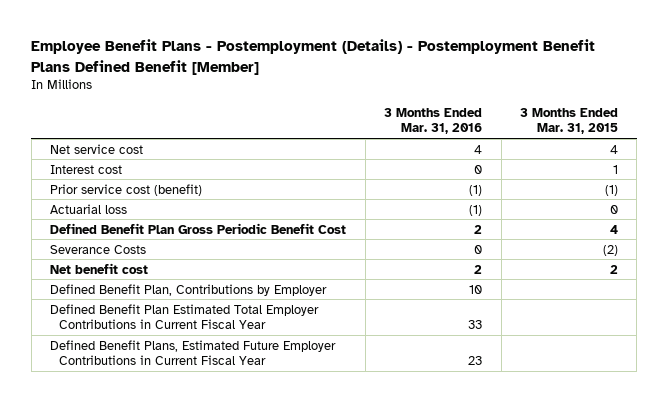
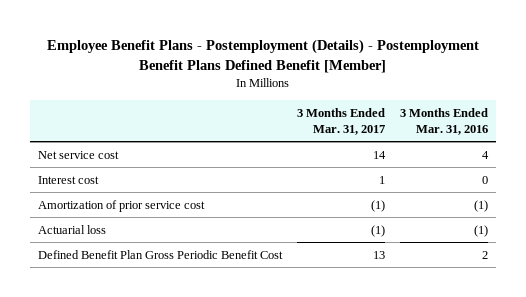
[520,107,619,135] 3 Months Ended Mar. 31, 2015 -> none
none -> [297,107,386,135] 3 Months Ended Mar. 31, 2017
[50,183,203,196] Prior service cost (benefit) -> [37,199,205,212] Amortization of prior service cost
[50,244,147,254] Severance Costs -> none
[50,262,149,274] Net benefit cost -> none
[50,283,328,296] Defined Benefit Plan, Contributions by Employer -> none
[50,303,320,330] Defined Benefit Plan Estimated Total Employer Contributions in Current Fiscal Year -> none
[50,339,337,366] Defined Benefit Plans, Estimated Future Employer Contributions in Current Fiscal Year -> none

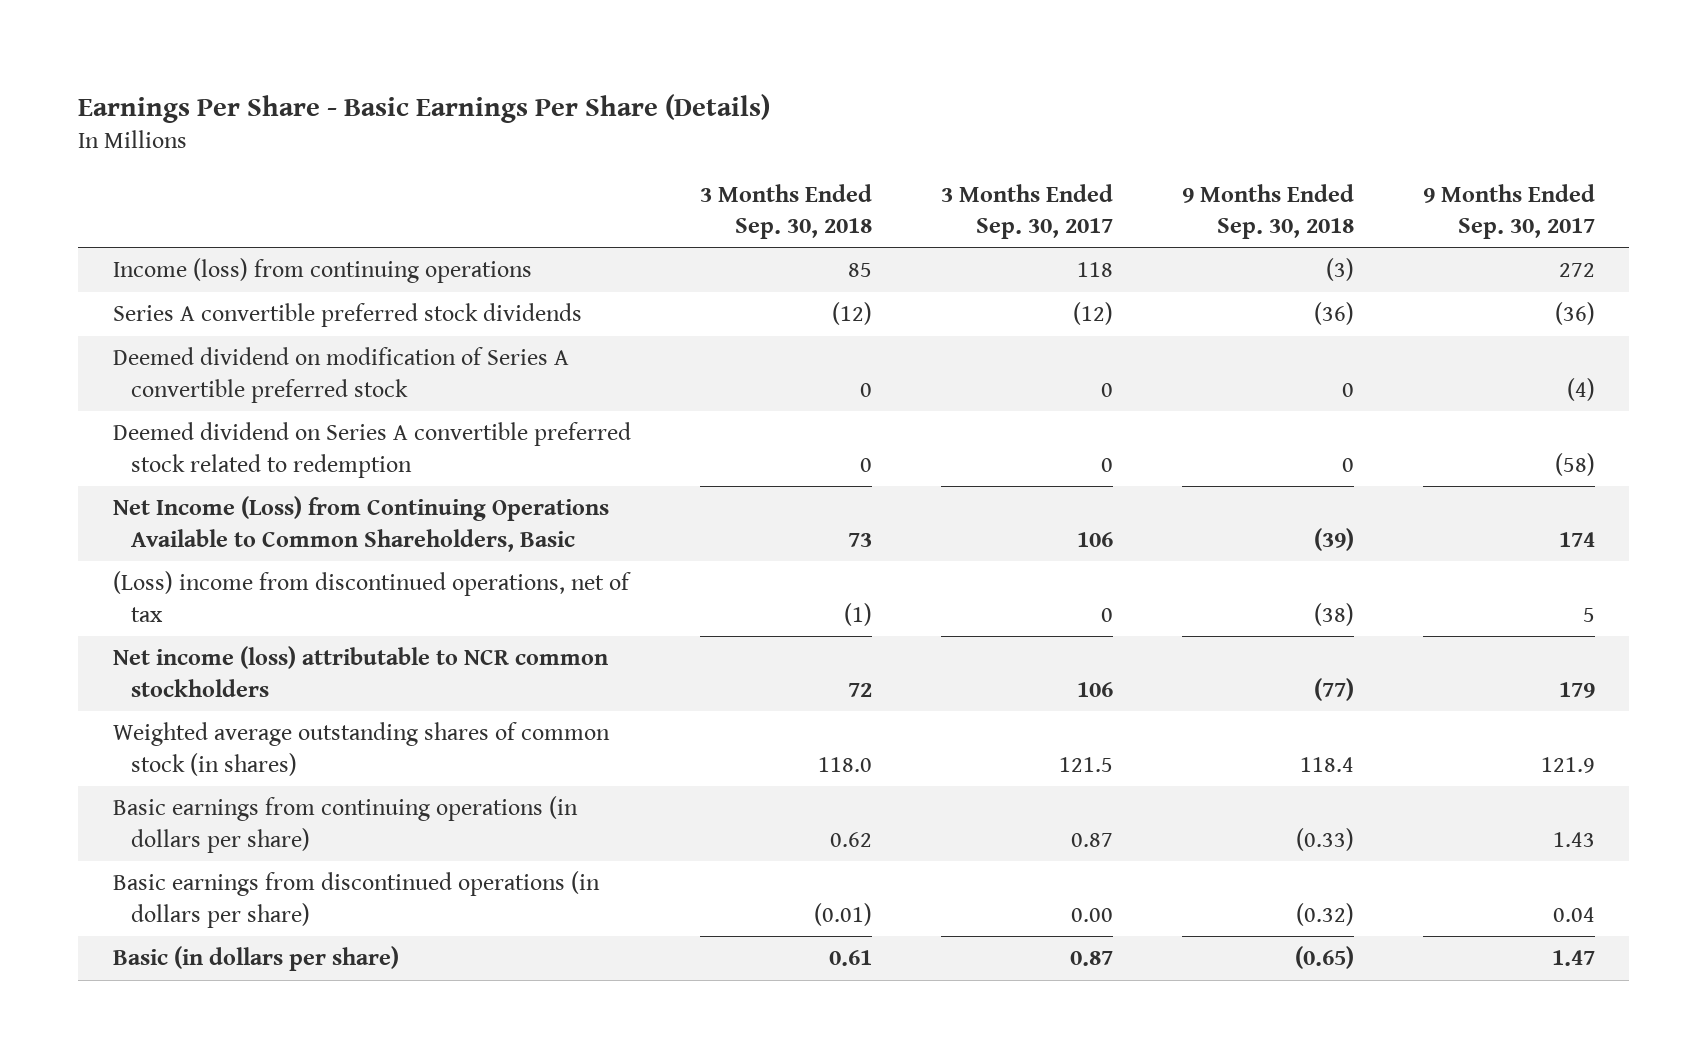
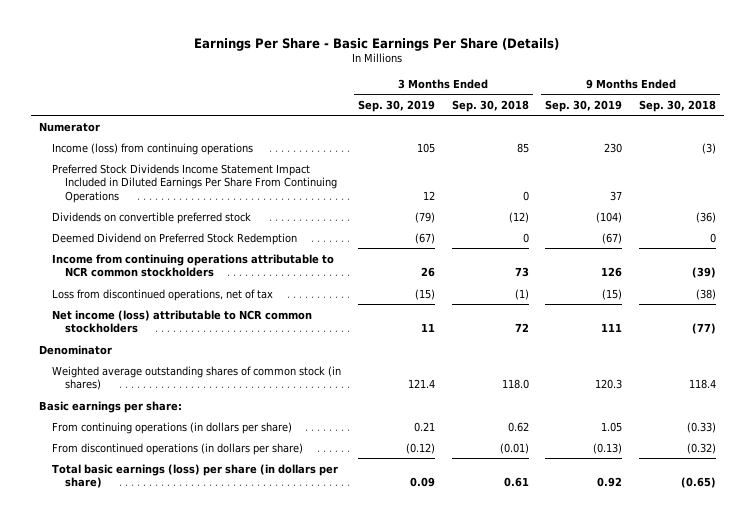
[940,183,1113,240] 3 Months Ended Sep. 30, 2017 -> none
[1422,183,1595,240] 9 Months Ended Sep. 30, 2017 -> none
none -> [357,99,435,112] Sep. 30, 2019
none -> [545,99,623,112] Sep. 30, 2019
none -> [38,121,100,132] Numerator
[112,347,569,403] Deemed dividend on modification of Series A convertible preferred stock -> none
none -> [52,163,338,203] Preferred Stock Dividends Income Statement Impact Included in Diluted Earnings Per Share From Continuing Operations
[112,303,582,328] Series A convertible preferred stock dividends -> [52,211,252,224] Dividends on convertible preferred stock
[112,422,631,478] Deemed dividend on Series A convertible preferred stock related to redemption -> [52,232,298,245] Deemed Dividend on Preferred Stock Redemption
[112,496,609,552] Net Income (Loss) from Continuing Operations Available to Common Shareholders, Basic -> [52,253,335,278] Income from continuing operations attributable to NCR common stockholders
[112,571,631,622] (Loss) income from discontinued operations, net of tax -> [52,288,274,301] Loss from discontinued operations, net of tax
none -> [38,344,112,355] Denominator
none -> [38,400,182,413] Basic earnings per share:
[112,796,578,853] Basic earnings from continuing operations (in dollars per share) -> [52,421,293,434] From continuing operations (in dollars per share)
[112,871,600,928] Basic earnings from discontinued operations (in dollars per share) -> [52,442,304,455] From discontinued operations (in dollars per share)
[112,946,399,972] Basic (in dollars per share) -> [52,463,339,489] Total basic earnings (loss) per share (in dollars per share)

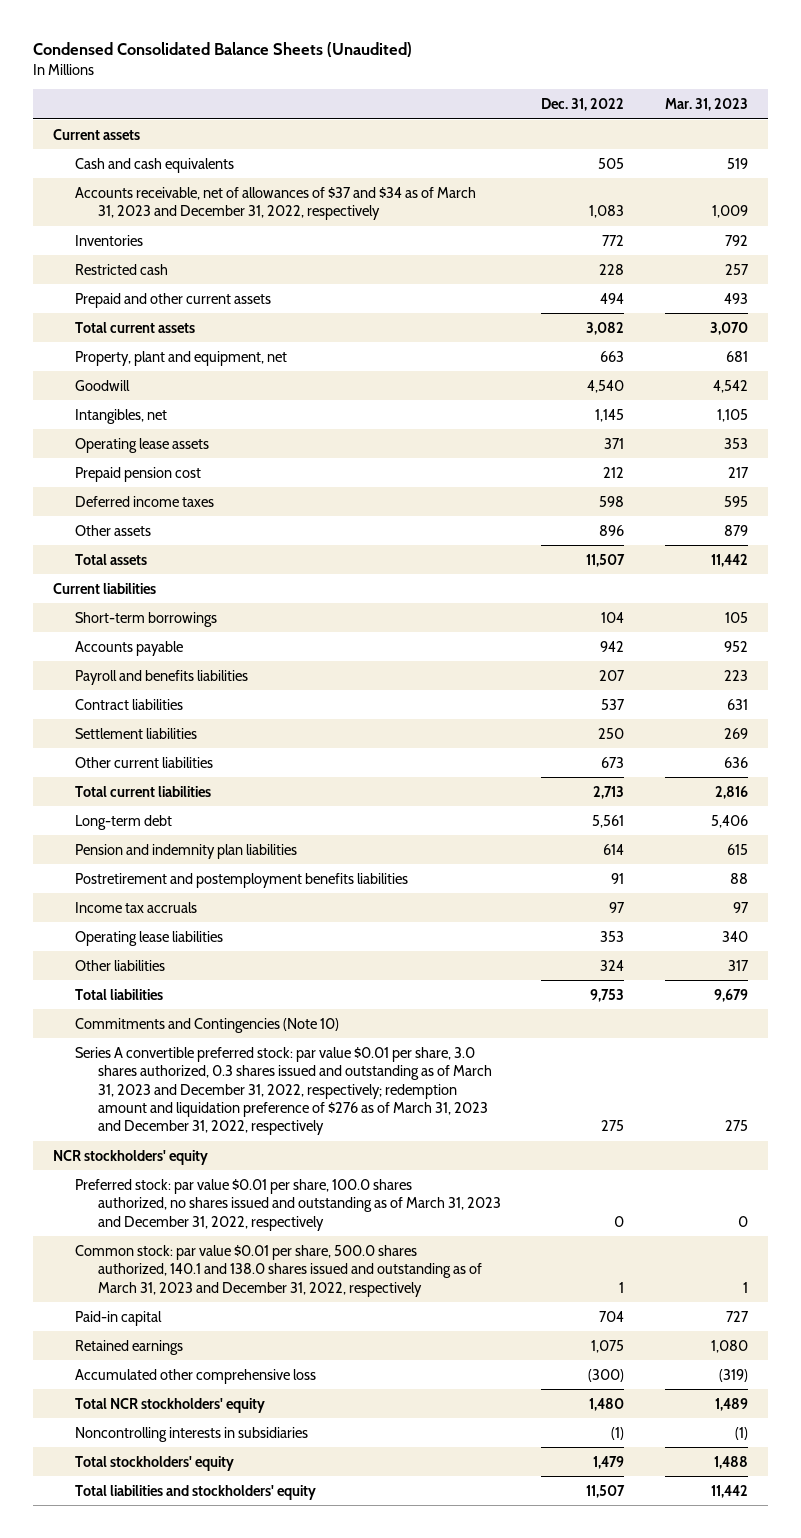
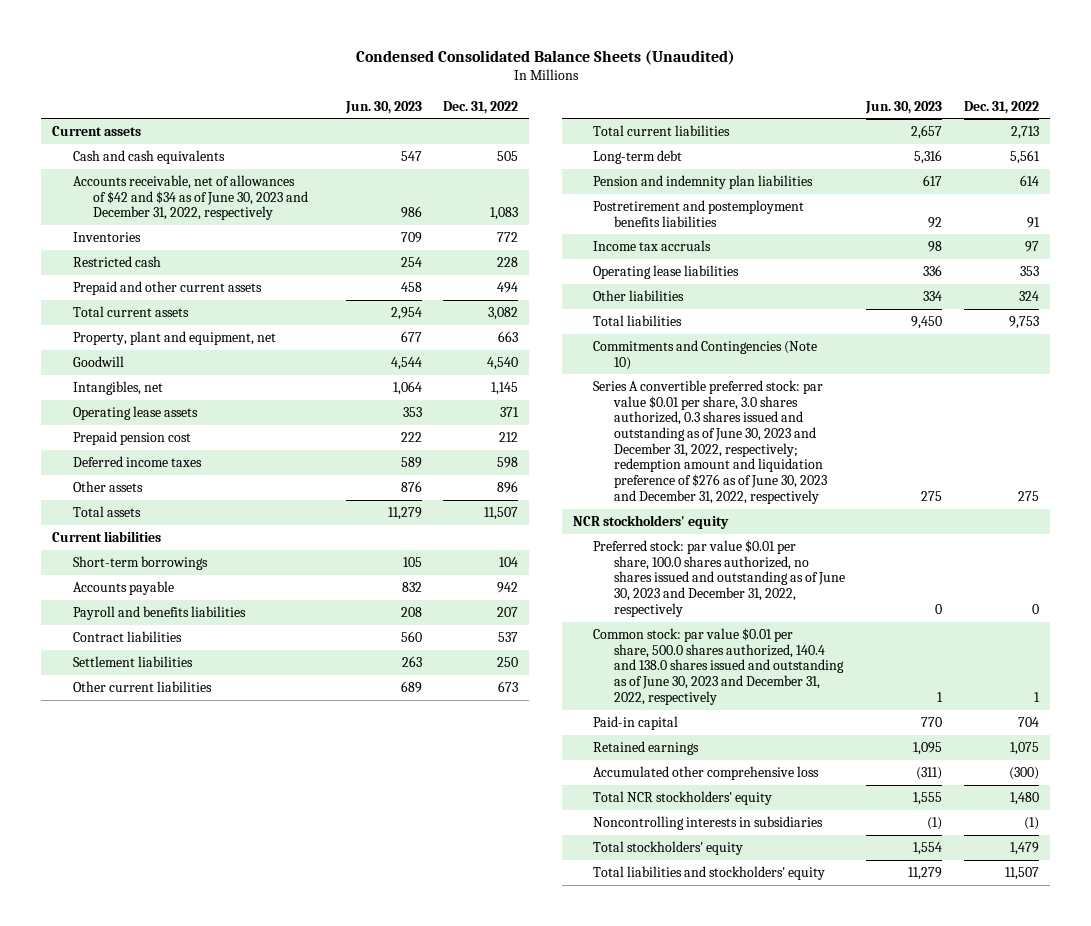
[665,98,749,112] Mar. 31, 2023 -> none
none -> [344,100,422,114] Jun. 30, 2023
[75,186,477,221] Accounts receivable, net of allowances of $37 and $34 as of March 31, 2023 and December 31, 2022, respectively -> [72,174,309,221] Accounts receivable, net of allowances of $42 and $34 as of June 30, 2023 and December 31, 2022, respectively
[75,1046,492,1136] Series A convertible preferred stock: par value $0.01 per share, 3.0 shares authorized, 0.3 shares issued and outstanding as of March 31, 2023 and December 31, 2022, respectively; redemption amount and liquidation preference of $276 as of March 31, 2023 and December 31, 2022, respectively -> [593,379,827,504] Series A convertible preferred stock: par value $0.01 per share, 3.0 shares authorized, 0.3 shares issued and outstanding as of June 30, 2023 and December 31, 2022, respectively; redemption amount and liquidation preference of $276 as of June 30, 2023 and December 31, 2022, respectively
[75,1178,501,1231] Preferred stock: par value $0.01 per share, 100.0 shares authorized, no shares issued and outstanding as of March 31, 2023 and December 31, 2022, respectively -> [593,539,845,617] Preferred stock: par value $0.01 per share, 100.0 shares authorized, no shares issued and outstanding as of June 30, 2023 and December 31, 2022, respectively
[75,1244,482,1297] Common stock: par value $0.01 per share, 500.0 shares authorized, 140.1 and 138.0 shares issued and outstanding as of March 31, 2023 and December 31, 2022, respectively -> [593,627,844,705] Common stock: par value $0.01 per share, 500.0 shares authorized, 140.4 and 138.0 shares issued and outstanding as of June 30, 2023 and December 31, 2022, respectively

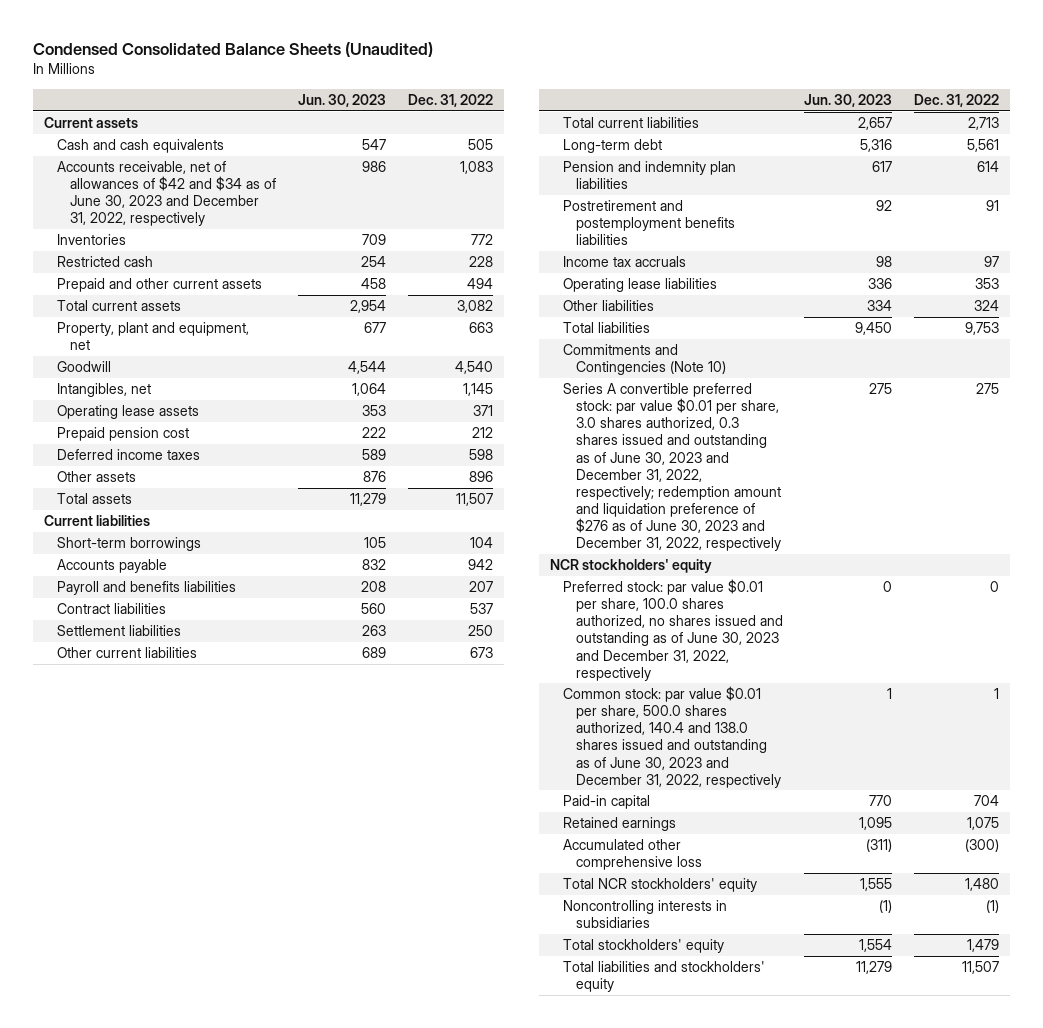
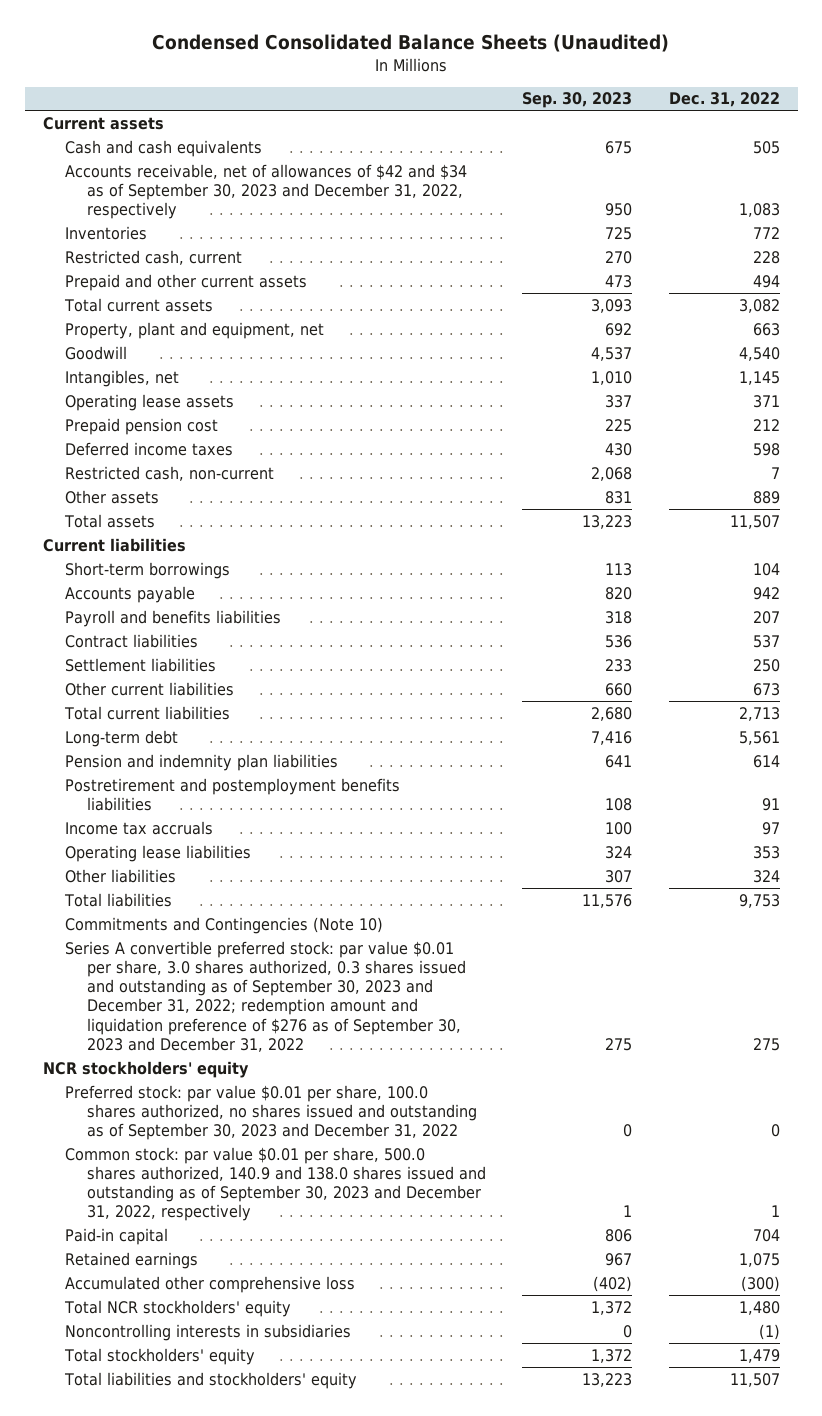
[298,93,387,107] Jun. 30, 2023 -> none
none -> [522,92,633,109] Sep. 30, 2023
[56,161,276,227] Accounts receivable, net of allowances of $42 and $34 as of June 30, 2023 and December 31, 2022, respectively -> [64,163,467,220] Accounts receivable, net of allowances of $42 and $34 as of September 30, 2023 and December 31, 2022, respectively
[56,256,153,268] Restricted cash -> [64,249,242,265] Restricted cash, current
none -> [64,465,274,481] Restricted cash, non-current
[468,471,493,483] 896 -> [752,490,780,504] 889
[562,383,781,551] Series A convertible preferred stock: par value $0.01 per share, 3.0 shares authorized, 0.3 shares issued and outstanding as of June 30, 2023 and December 31, 2022, respectively; redemption amount and liquidation preference of $276 as of June 30, 2023 and December 31, 2022, respectively -> [64,940,466,1052] Series A convertible preferred stock: par value $0.01 per share, 3.0 shares authorized, 0.3 shares issued and outstanding as of September 30, 2023 and December 31, 2022; redemption amount and liquidation preference of $276 as of September 30, 2023 and December 31, 2022
[562,579,783,681] Preferred stock: par value $0.01 per share, 100.0 shares authorized, no shares issued and outstanding as of June 30, 2023 and December 31, 2022, respectively -> [64,1084,477,1141] Preferred stock: par value $0.01 per share, 100.0 shares authorized, no shares issued and outstanding as of September 30, 2023 and December 31, 2022
[562,686,781,788] Common stock: par value $0.01 per share, 500.0 shares authorized, 140.4 and 138.0 shares issued and outstanding as of June 30, 2023 and December 31, 2022, respectively -> [64,1146,486,1222] Common stock: par value $0.01 per share, 500.0 shares authorized, 140.9 and 138.0 shares issued and outstanding as of September 30, 2023 and December 31, 2022, respectively

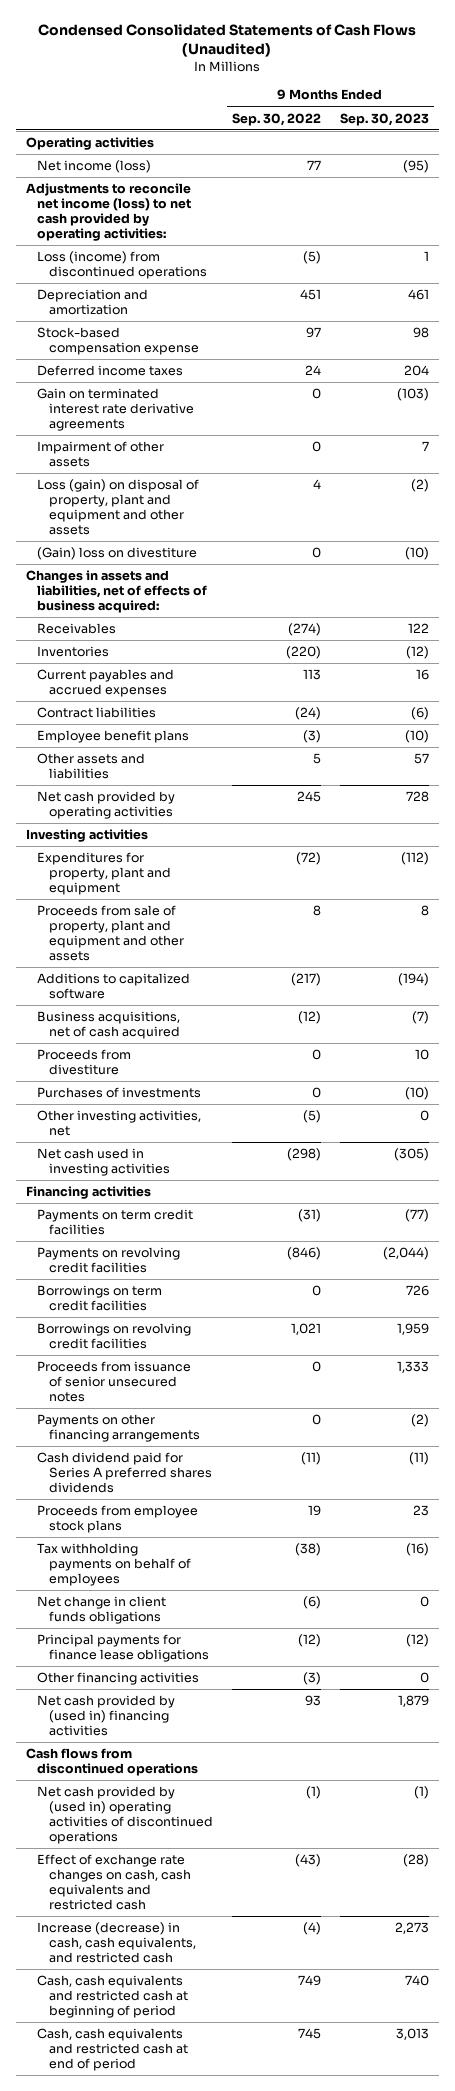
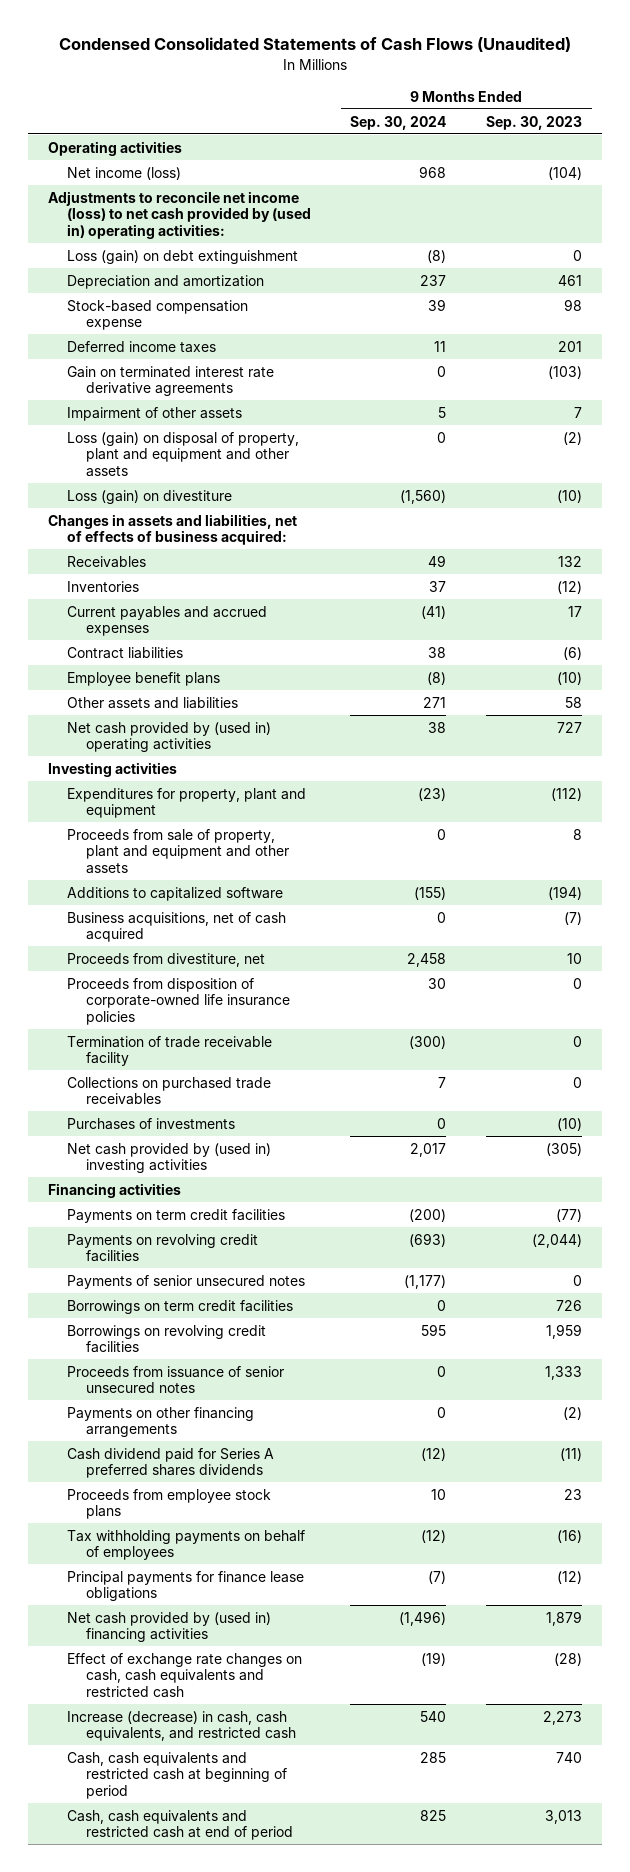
[231,112,321,126] Sep. 30, 2022 -> none
none -> [350,115,447,130] Sep. 30, 2024
[37,251,207,280] Loss (income) from discontinued operations -> none
[403,160,430,174] (95) -> [547,166,582,180] (104)
[25,183,192,242] Adjustments to reconcile net income (loss) to net cash provided by operating activities: -> [48,190,311,239] Adjustments to reconcile net income (loss) to net cash provided by (used in) operating activities:
none -> [66,249,298,264] Loss (gain) on debt extinguishment
[404,365,430,377] 204 -> [557,340,582,352] 201
[37,547,198,561] (Gain) loss on divestiture -> [66,489,232,504] Loss (gain) on divestiture
[408,623,430,634] 122 -> [557,555,582,567] 132
[416,669,430,681] 16 -> [567,605,582,617] 17
[414,753,430,765] 57 -> [564,696,582,708] 58
[37,791,176,820] Net cash provided by operating activities -> [66,721,271,753] Net cash provided by (used in) operating activities
[406,791,430,803] 728 -> [556,721,582,733] 727
[37,1049,132,1076] Proceeds from divestiture -> [66,952,265,967] Proceeds from divestiture, net
none -> [66,977,290,1025] Proceeds from disposition of corporate-owned life insurance policies
none -> [66,1035,272,1067] Termination of trade receivable facility
none -> [66,1076,271,1106] Collections on purchased trade receivables
[37,1110,202,1137] Other investing activities, net -> none
[37,1148,170,1177] Net cash used in investing activities -> [66,1142,271,1174] Net cash provided by (used in) investing activities
none -> [66,1274,305,1289] Payments of senior unsecured notes
[37,1596,167,1625] Net change in client funds obligations -> none
[37,1672,200,1686] Other financing activities -> none
[25,1748,199,1777] Cash flows from discontinued operations -> none
[37,1786,213,1845] Net cash provided by (used in) operating activities of discontinued operations -> none

